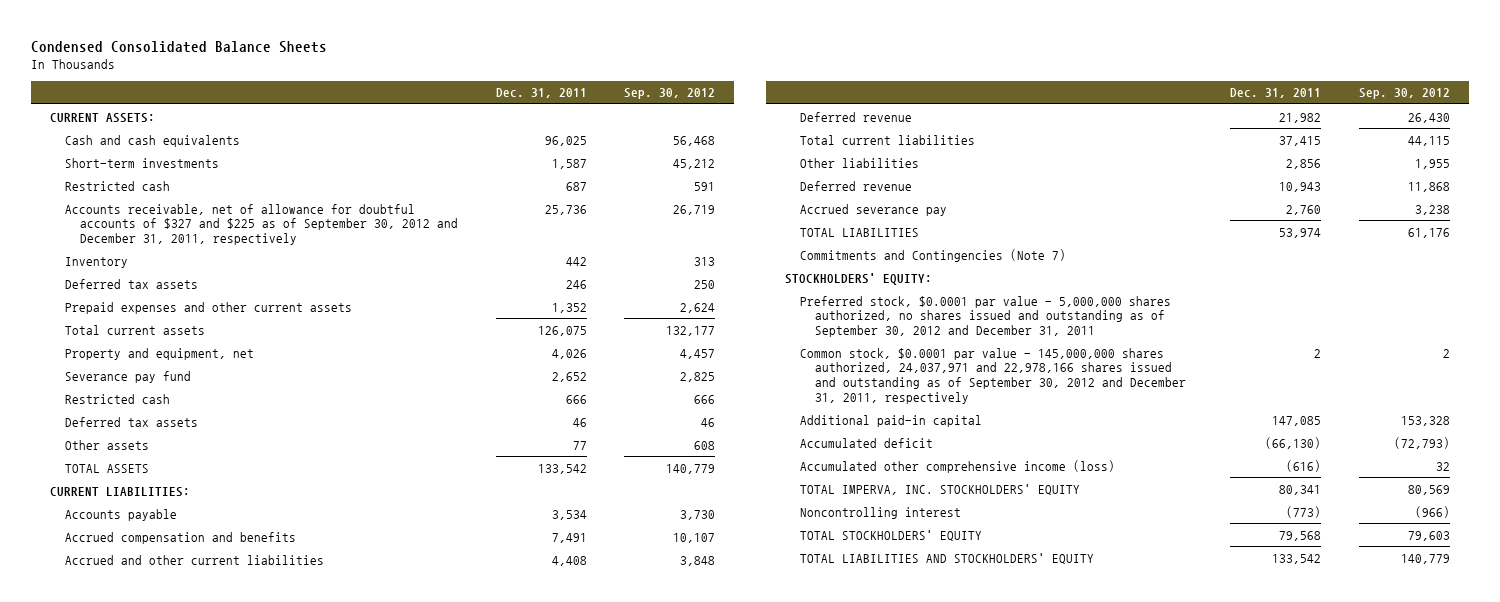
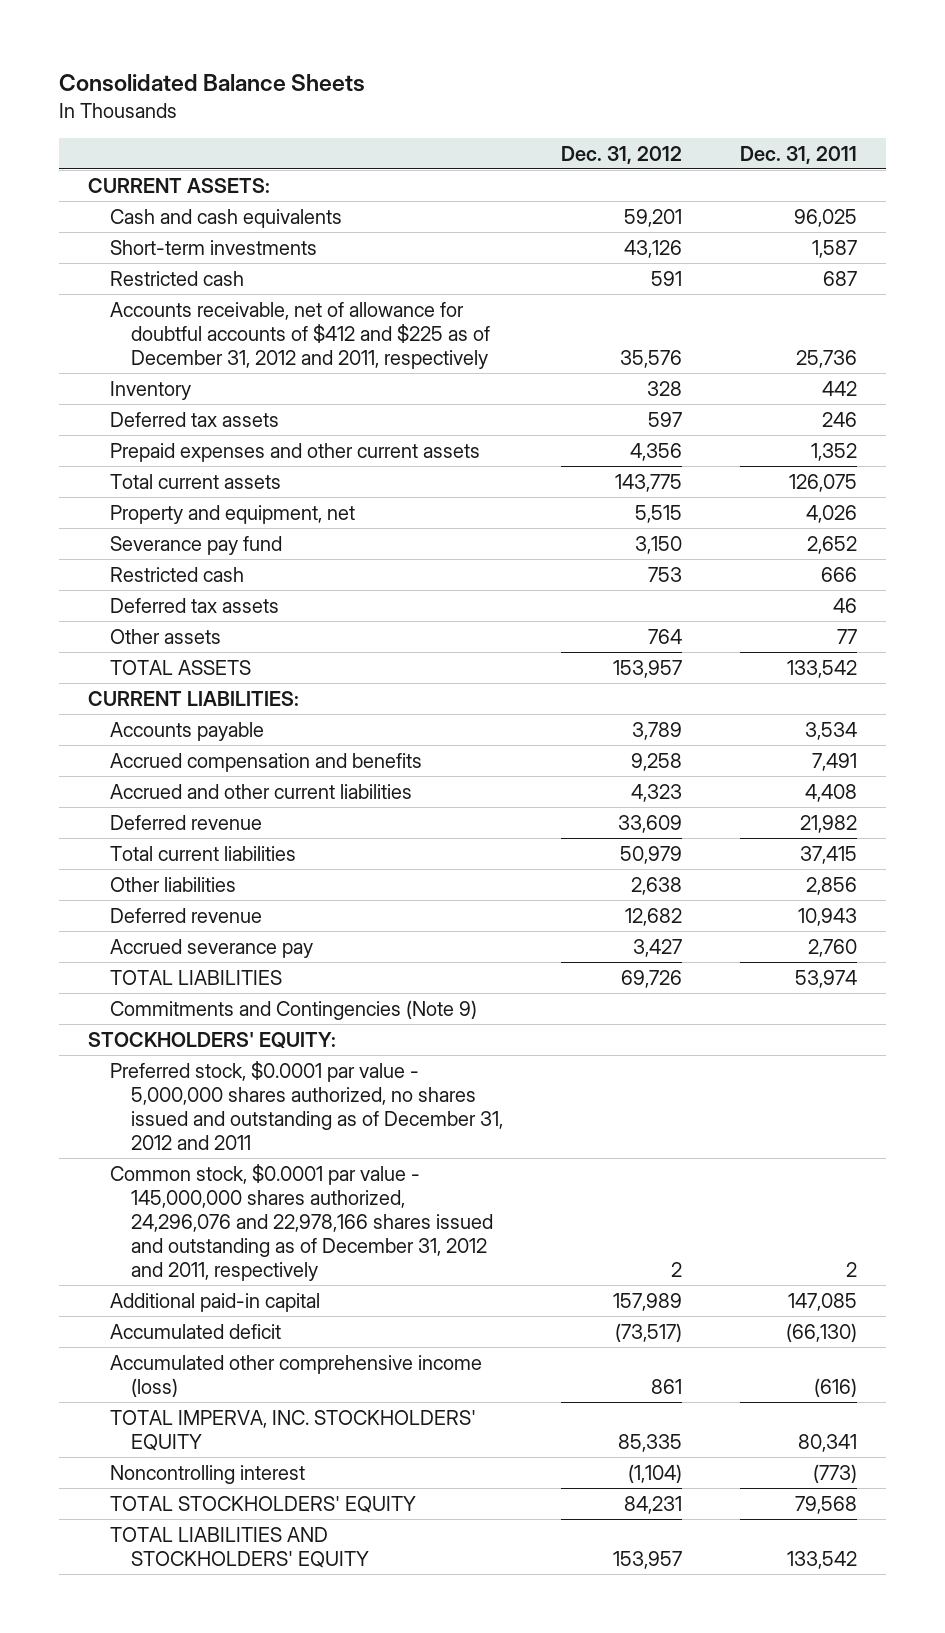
[31,40,328,53] Condensed Consolidated Balance Sheets -> [59,73,366,92] Consolidated Balance Sheets
[624,88,716,100] Sep. 30, 2012 -> none
none -> [561,145,683,164] Dec. 31, 2012
[65,203,459,245] Accounts receivable, net of allowance for doubtful accounts of $327 and $225 as of September 30, 2012 and December 31, 2011, respectively -> [109,301,491,369] Accounts receivable, net of allowance for doubtful accounts of $412 and $225 as of December 31, 2012 and 2011, respectively
[799,248,1066,262] Commitments and Contingencies (Note 7) -> [109,999,477,1020] Commitments and Contingencies (Note 9)
[799,295,1171,337] Preferred stock, $0.0001 par value - 5,000,000 shares authorized, no shares issued and outstanding as of September 30, 2012 and December 31, 2011 -> [109,1060,504,1150] Preferred stock, $0.0001 par value - 5,000,000 shares authorized, no shares issued and outstanding as of December 31, 2012 and 2011
[799,347,1186,404] Common stock, $0.0001 par value - 145,000,000 shares authorized, 24,037,971 and 22,978,166 shares issued and outstanding as of September 30, 2012 and December 31, 2011, respectively -> [109,1163,494,1281] Common stock, $0.0001 par value - 145,000,000 shares authorized, 24,296,076 and 22,978,166 shares issued and outstanding as of December 31, 2012 and 2011, respectively

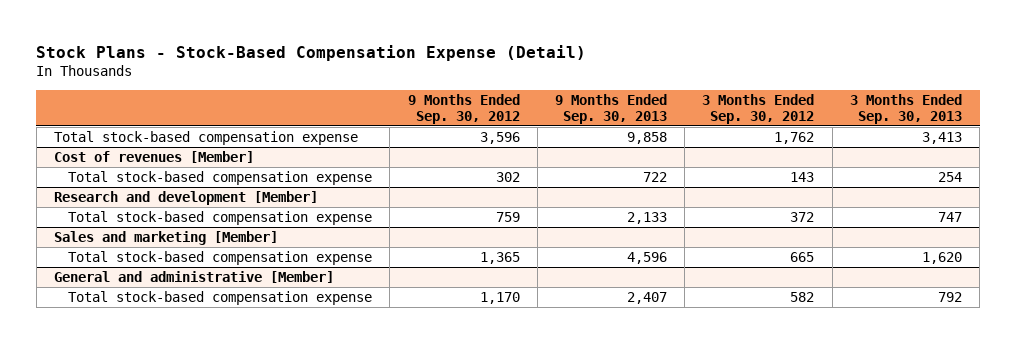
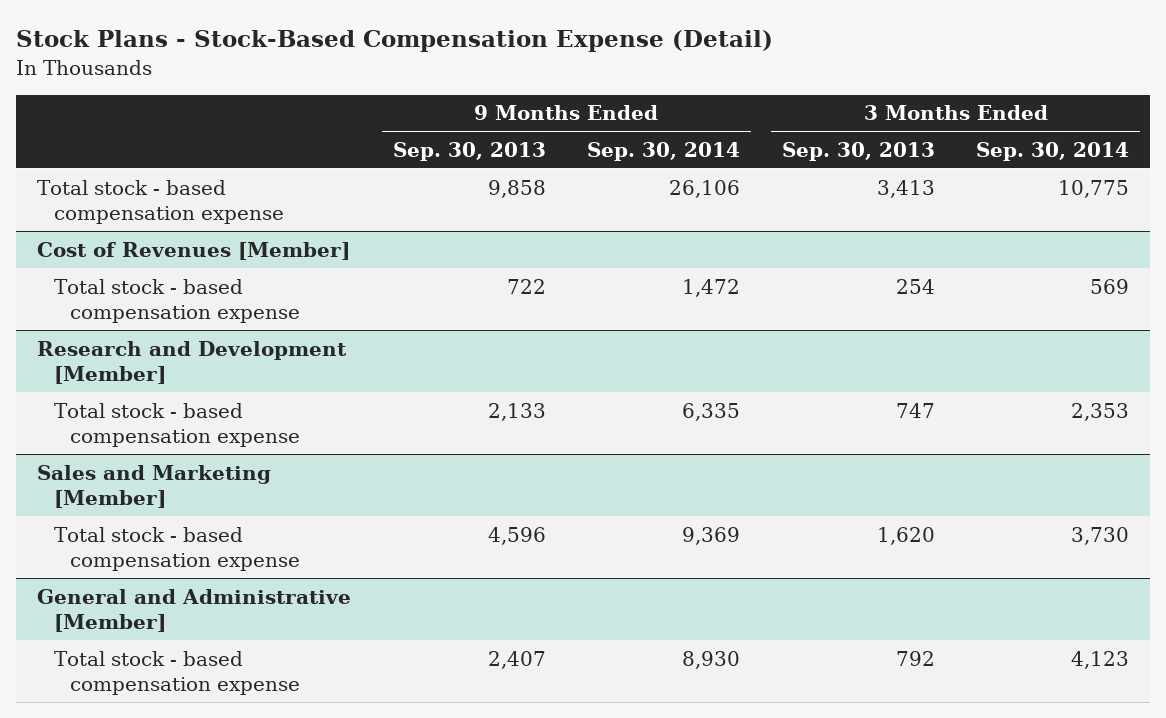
[407,94,520,125] 9 Months Ended Sep. 30, 2012 -> none
[702,94,815,125] 3 Months Ended Sep. 30, 2012 -> none
none -> [587,142,741,162] Sep. 30, 2014
none -> [976,142,1130,162] Sep. 30, 2014
[53,130,358,145] Total stock-based compensation expense -> [36,179,284,225] Total stock - based compensation expense
[53,150,254,163] Cost of revenues [Member] -> [36,241,350,260] Cost of Revenues [Member]
[68,170,373,185] Total stock-based compensation expense -> [53,278,301,324] Total stock - based compensation expense
[53,190,318,205] Research and development [Member] -> [36,340,347,385] Research and Development [Member]
[68,210,373,225] Total stock-based compensation expense -> [53,402,301,448] Total stock - based compensation expense
[53,230,278,245] Sales and marketing [Member] -> [36,464,271,509] Sales and Marketing [Member]
[68,250,373,265] Total stock-based compensation expense -> [53,526,301,572] Total stock - based compensation expense
[53,270,334,283] General and administrative [Member] -> [36,588,351,633] General and Administrative [Member]
[68,290,373,305] Total stock-based compensation expense -> [53,650,301,696] Total stock - based compensation expense

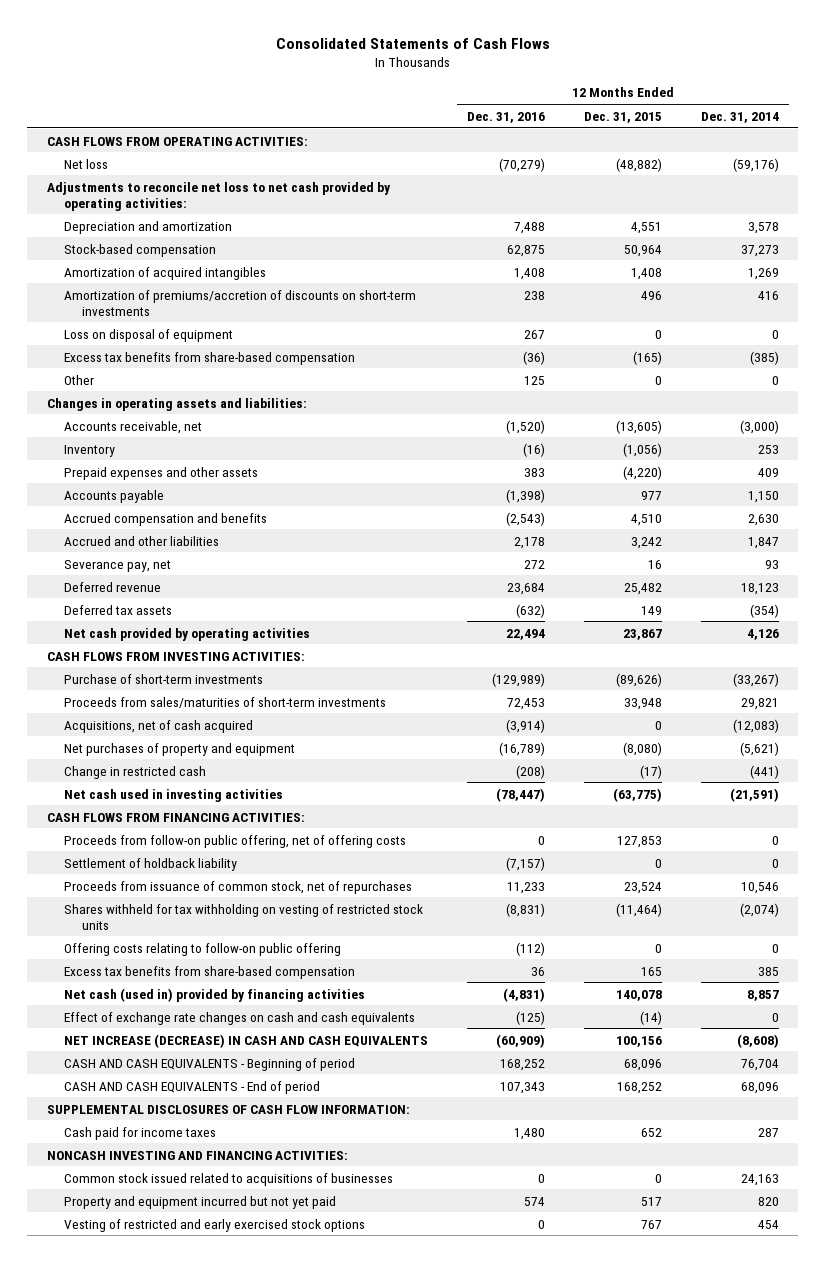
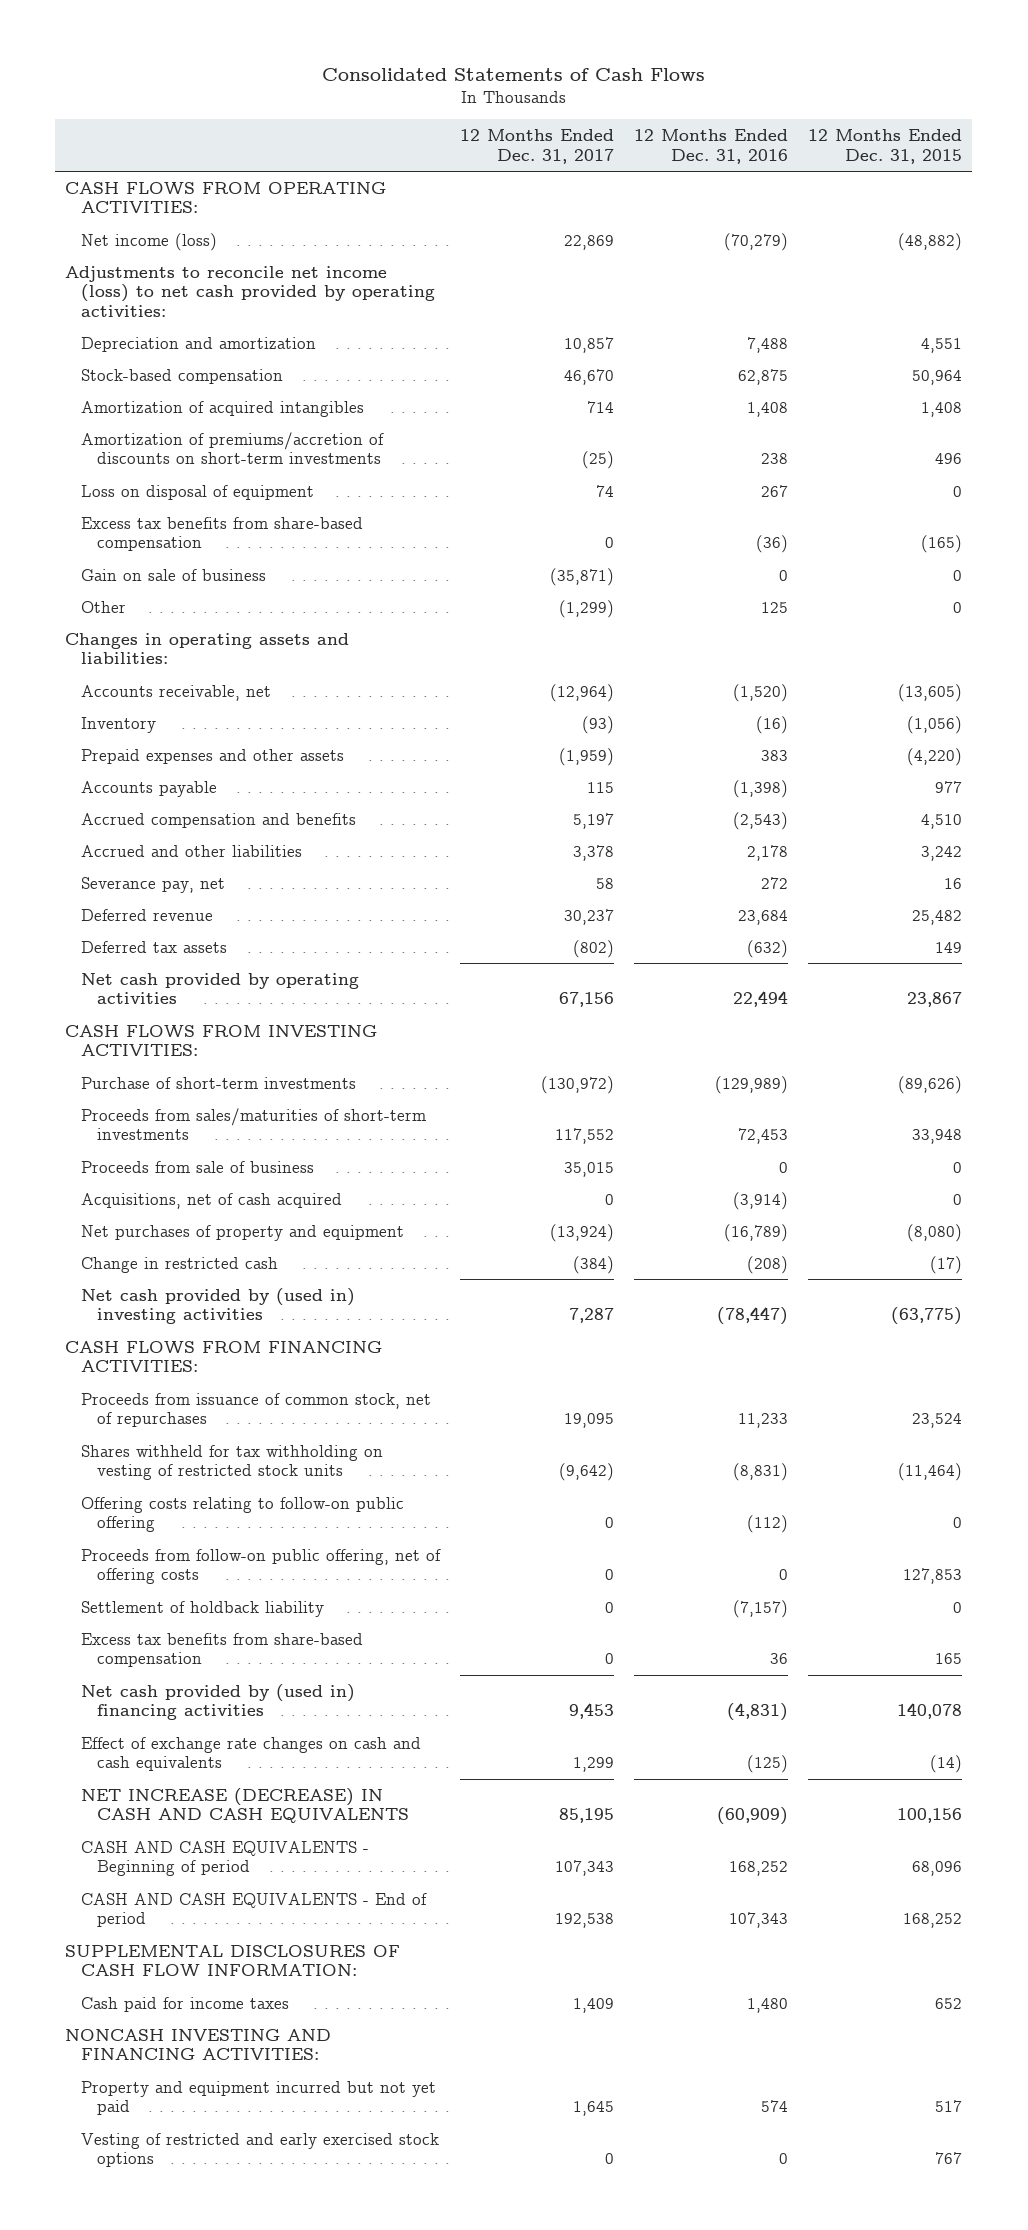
[700,111,779,123] Dec. 31, 2014 -> none
none -> [460,129,615,164] 12 Months Ended Dec. 31, 2017
[64,158,109,169] Net loss -> [81,232,218,251] Net income (loss)
[46,181,391,211] Adjustments to reconcile net loss to net cash provided by operating activities: -> [65,265,436,317] Adjustments to reconcile net income (loss) to net cash provided by operating activities:
none -> [81,568,267,581] Gain on sale of business
none -> [81,1160,315,1173] Proceeds from sale of business
[64,788,284,802] Net cash used in investing activities -> [81,1287,356,1325] Net cash provided by (used in) investing activities
[64,834,407,848] Proceeds from follow-on public offering, net of offering costs -> [81,1548,442,1585] Proceeds from follow-on public offering, net of offering costs
[64,857,238,871] Settlement of holdback liability -> [81,1600,325,1617] Settlement of holdback liability
[64,987,366,1002] Net cash (used in) provided by financing activities -> [81,1683,356,1721] Net cash provided by (used in) financing activities
[64,1172,394,1186] Common stock issued related to acquisitions of businesses -> none

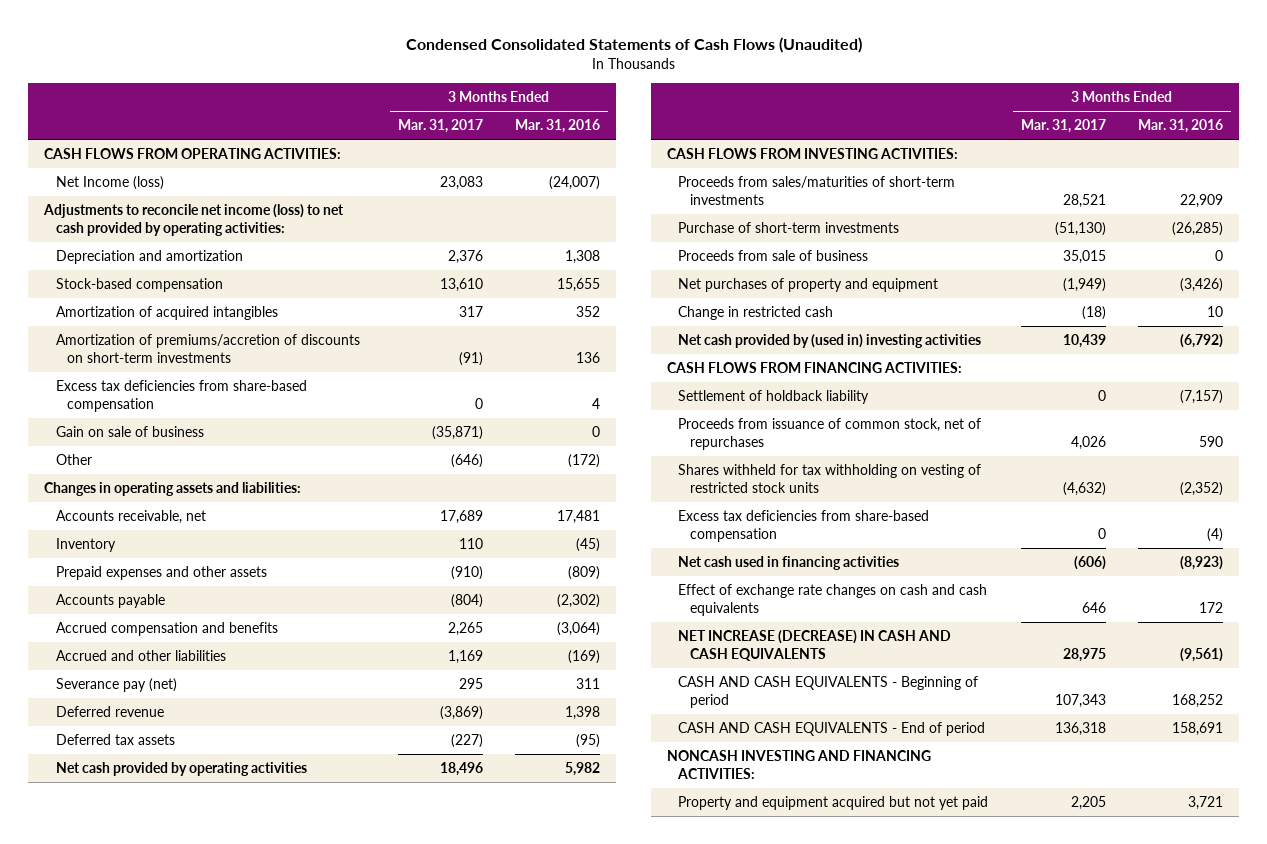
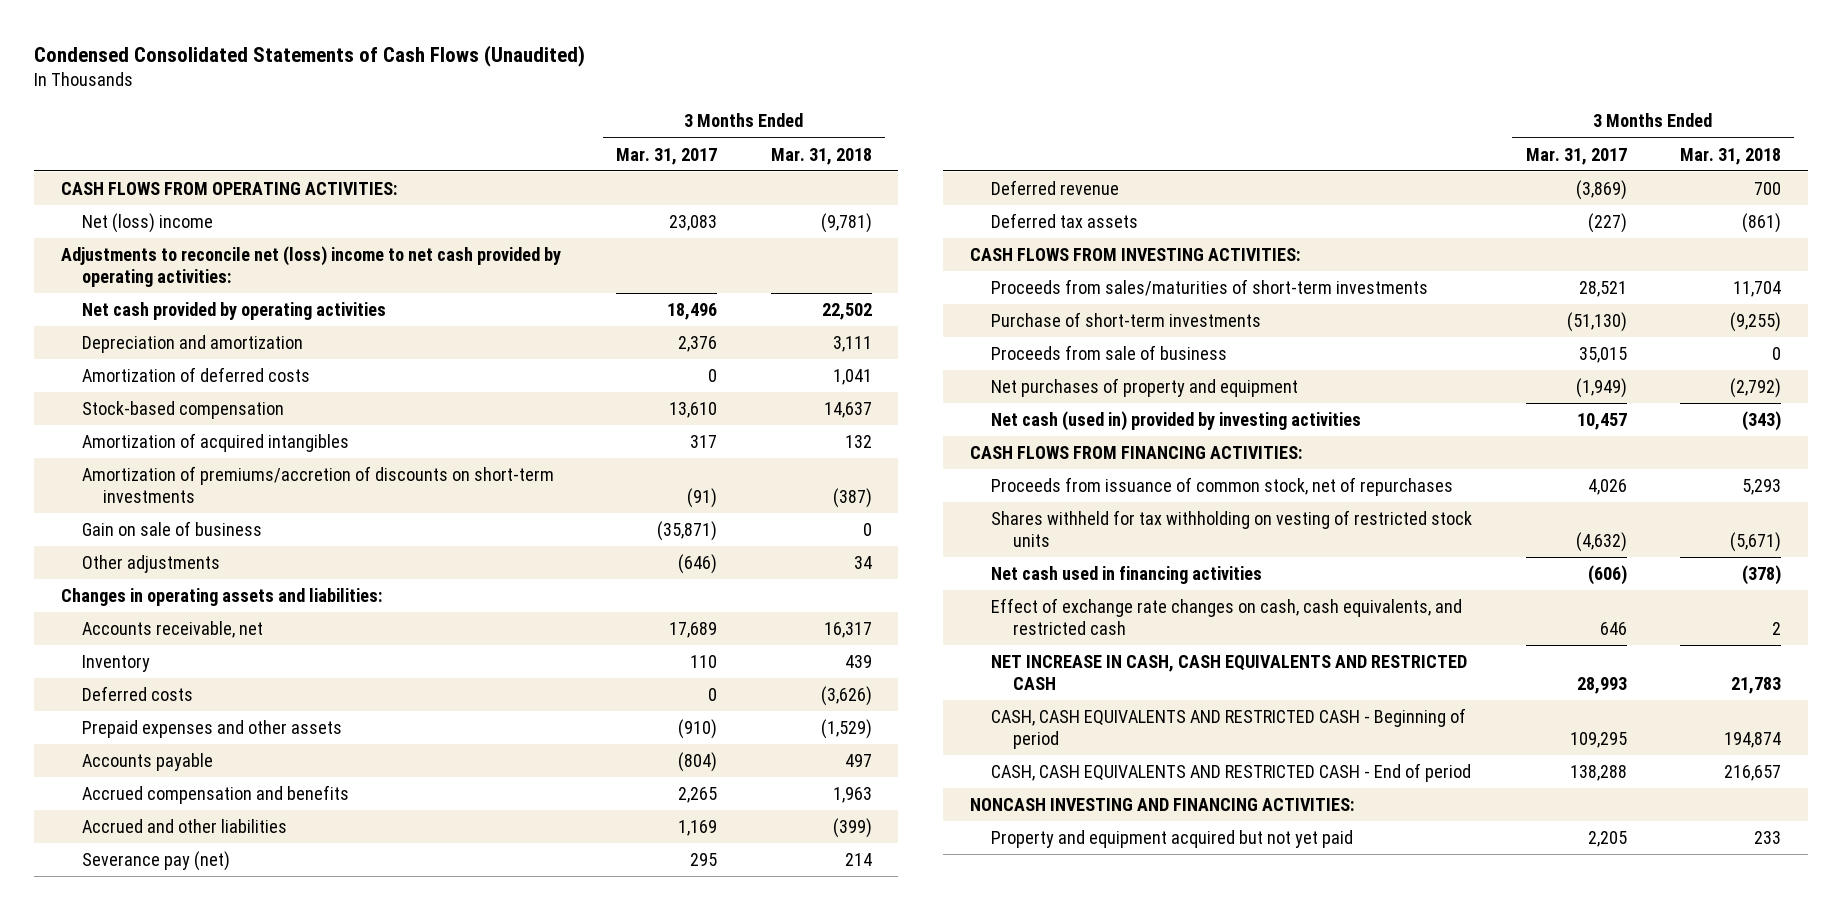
[514,119,600,134] Mar. 31, 2016 -> none
none -> [770,147,872,165] Mar. 31, 2018
[55,176,164,191] Net Income (loss) -> [82,212,214,233] Net (loss) income
[43,204,345,237] Adjustments to reconcile net income (loss) to net cash provided by operating activities: -> [60,245,561,288] Adjustments to reconcile net (loss) income to net cash provided by operating activities:
[55,762,307,777] Net cash provided by operating activities -> [82,301,387,320] Net cash provided by operating activities
none -> [82,366,311,382] Amortization of deferred costs
[55,380,307,413] Excess tax deficiencies from share-based compensation -> none
[55,454,92,466] Other -> [82,554,221,573] Other adjustments
none -> [82,685,194,701] Deferred costs
[678,306,834,321] Change in restricted cash -> none
[678,334,982,349] Net cash provided by (used in) investing activities -> [991,410,1362,431] Net cash (used in) provided by investing activities
[1062,334,1106,349] 10,439 -> [1576,412,1627,430] 10,457
[678,390,870,405] Settlement of holdback liability -> none
[678,510,930,543] Excess tax deficiencies from share-based compensation -> none
[678,584,988,617] Effect of exchange rate changes on cash and cash equivalents -> [991,597,1463,636] Effect of exchange rate changes on cash, cash equivalents, and restricted cash
[678,630,952,662] NET INCREASE (DECREASE) IN CASH AND CASH EQUIVALENTS -> [991,654,1468,691] NET INCREASE IN CASH, CASH EQUIVALENTS AND RESTRICTED CASH
[1062,648,1106,663] 28,975 -> [1576,677,1627,695] 28,993
[678,676,979,709] CASH AND CASH EQUIVALENTS - Beginning of period -> [991,707,1467,750] CASH, CASH EQUIVALENTS AND RESTRICTED CASH - Beginning of period
[1054,694,1106,709] 107,343 -> [1569,732,1627,749] 109,295
[678,722,986,737] CASH AND CASH EQUIVALENTS - End of period -> [991,762,1472,782] CASH, CASH EQUIVALENTS AND RESTRICTED CASH - End of period
[1054,722,1106,737] 136,318 -> [1569,764,1627,781] 138,288

